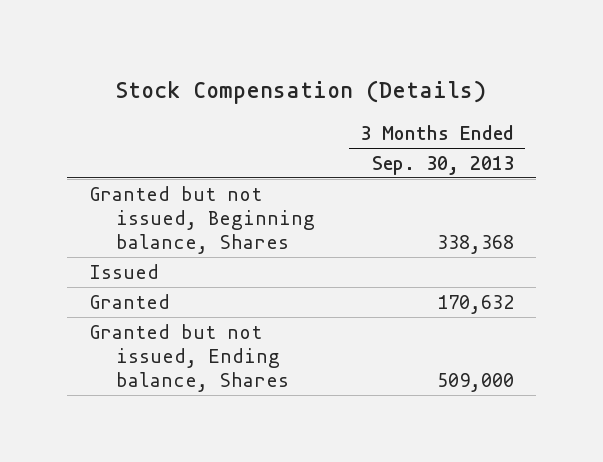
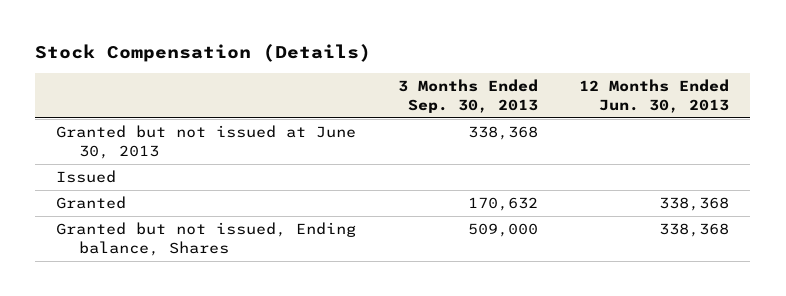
none -> [579,79,730,113] 12 Months Ended Jun. 30, 2013
[89,185,316,254] Granted but not issued, Beginning balance, Shares -> [56,125,357,160] Granted but not issued at June 30, 2013

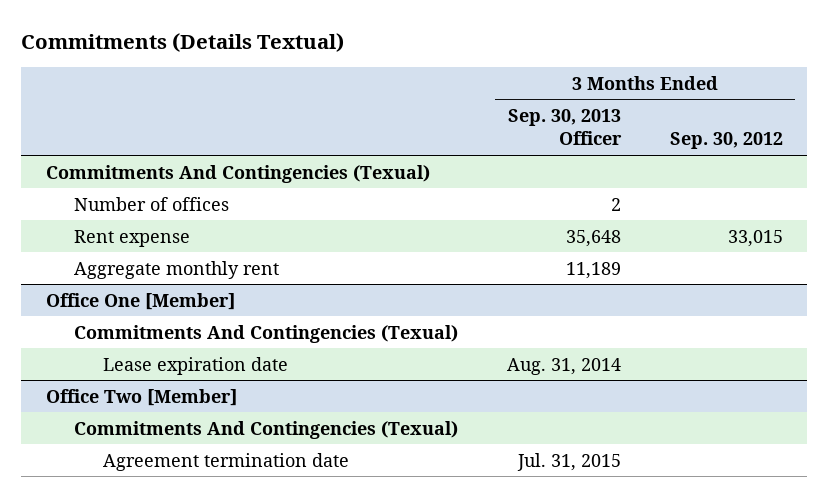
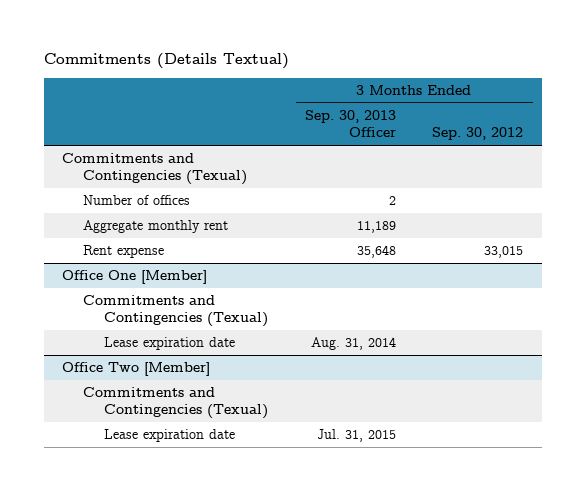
[45,164,430,183] Commitments And Contingencies (Texual) -> [62,153,248,186] Commitments and Contingencies (Texual)
[74,229,191,247] Rent expense -> [83,245,165,259] Rent expense
[74,324,459,343] Commitments And Contingencies (Texual) -> [83,295,269,328] Commitments and Contingencies (Texual)
[74,420,459,439] Commitments And Contingencies (Texual) -> [83,387,269,420] Commitments and Contingencies (Texual)
[103,452,350,471] Agreement termination date -> [104,429,236,443] Lease expiration date

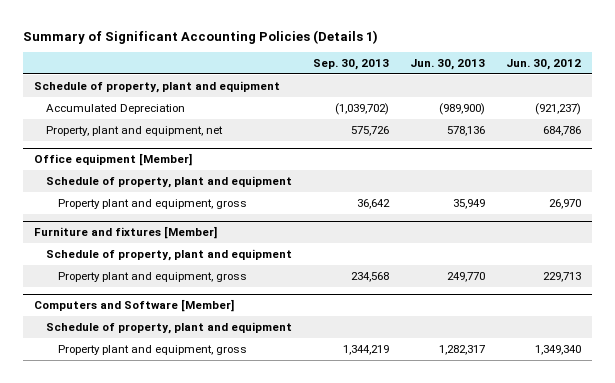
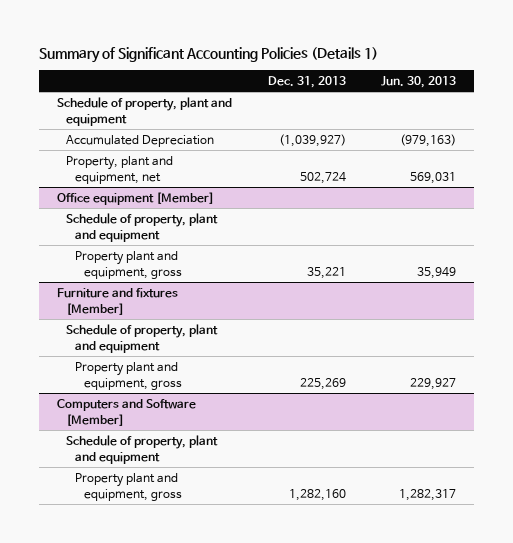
[312,59,389,71] Sep. 30, 2013 -> none
[506,59,582,71] Jun. 30, 2012 -> none
none -> [267,76,346,89] Dec. 31, 2013
[439,102,486,115] (989,900) -> [400,134,457,148] (979,163)
[447,125,486,136] 578,136 -> [410,171,457,184] 569,031
[447,271,486,282] 249,770 -> [410,377,457,390] 229,927

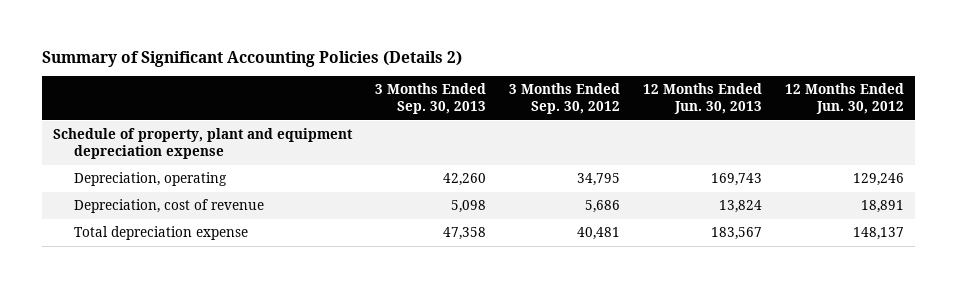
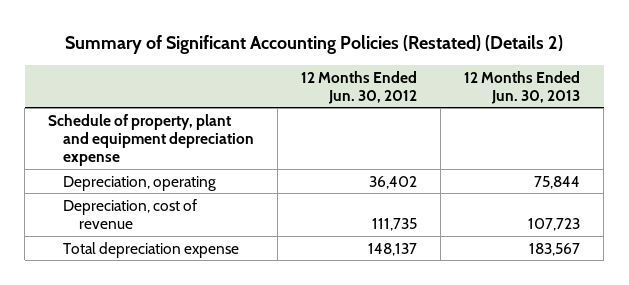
[41,50,462,67] Summary of Significant Accounting Policies (Details 2) -> [65,35,564,55] Summary of Significant Accounting Policies (Restated) (Details 2)
[375,83,487,115] 3 Months Ended Sep. 30, 2013 -> none
[509,83,621,115] 3 Months Ended Sep. 30, 2012 -> none
[710,173,762,187] 169,743 -> [534,175,581,189] 75,844
[852,173,904,187] 129,246 -> [369,175,418,189] 36,402
[718,200,762,214] 13,824 -> [528,217,581,231] 107,723
[860,200,904,214] 18,891 -> [372,217,418,231] 111,735

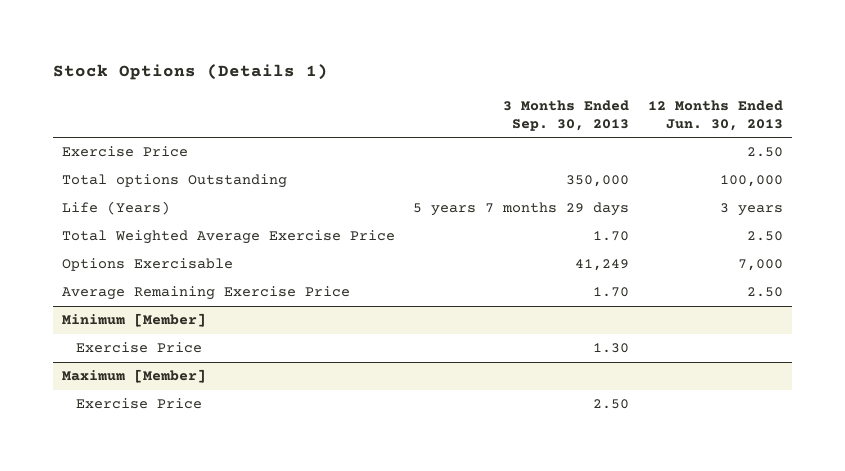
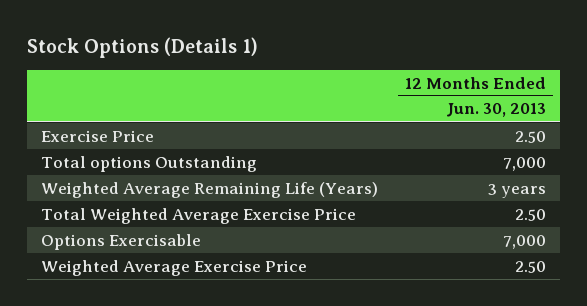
[503,99,630,131] 3 Months Ended Sep. 30, 2013 -> none
[720,175,784,188] 100,000 -> [503,156,547,171] 7,000
[61,201,170,216] Life (Years) -> [40,181,378,198] Weighted Average Remaining Life (Years)
[61,313,206,328] Minimum [Member] -> none
[76,342,203,354] Exercise Price -> none
[61,369,206,384] Maximum [Member] -> none
[76,398,203,410] Exercise Price -> none
[61,286,350,301] Average Remaining Exercise Price -> [40,259,307,276] Weighted Average Exercise Price

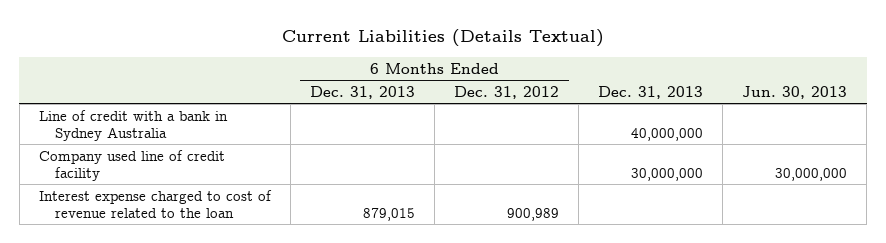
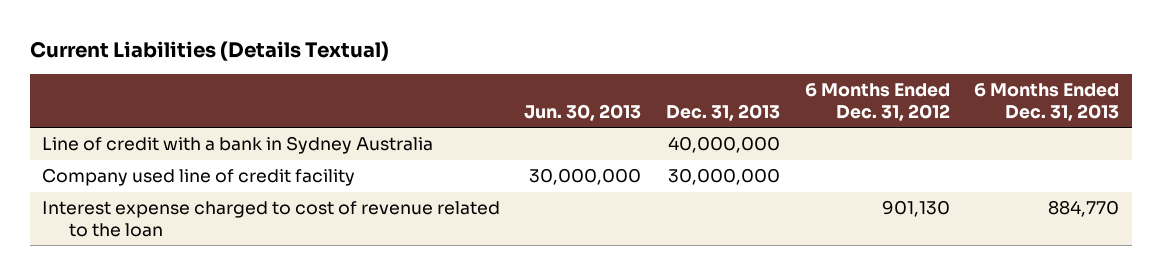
[362,208,415,222] 879,015 -> [1048,200,1120,218] 884,770
[507,208,560,222] 900,989 -> [881,200,950,218] 901,130

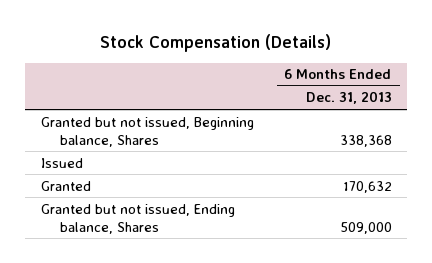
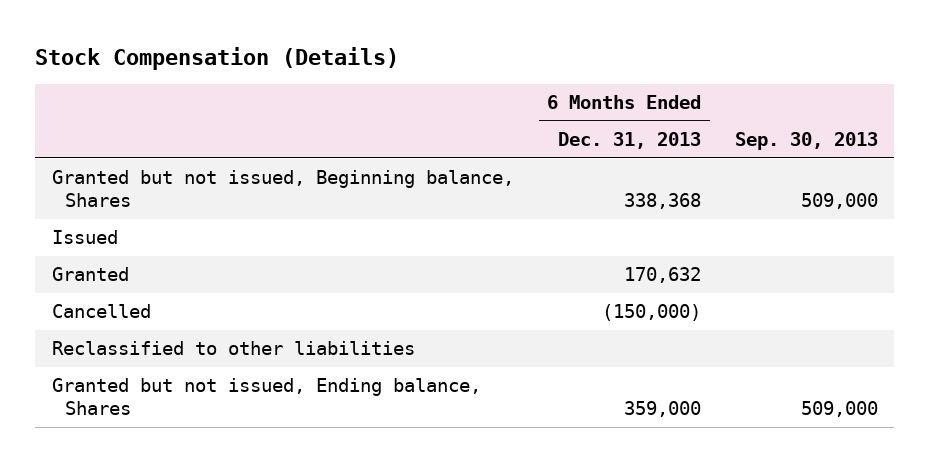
none -> [734,131,878,150] Sep. 30, 2013
none -> [51,304,151,319] Cancelled
none -> [51,341,415,356] Reclassified to other liabilities
[339,221,392,234] 509,000 -> [624,401,702,418] 359,000

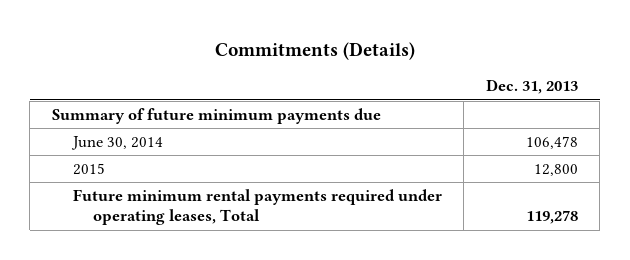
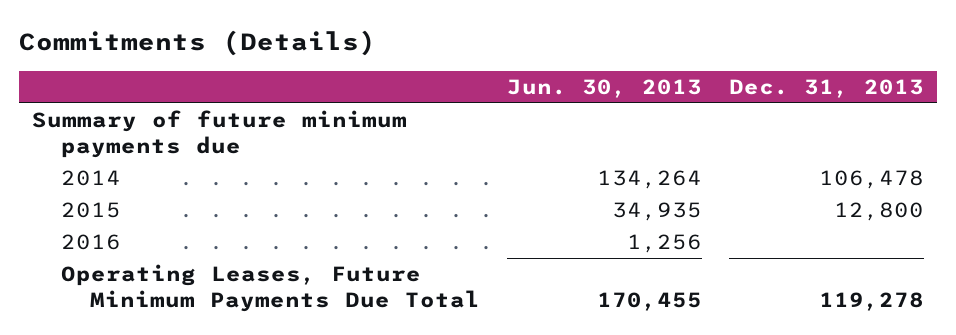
none -> [507,79,703,99] Jun. 30, 2013
[70,135,163,150] June 30, 2014 -> [61,170,122,187] 2014
none -> [61,234,122,251] 2016
[72,188,442,226] Future minimum rental payments required under operating leases, Total -> [61,264,481,313] Operating Leases, Future Minimum Payments Due Total

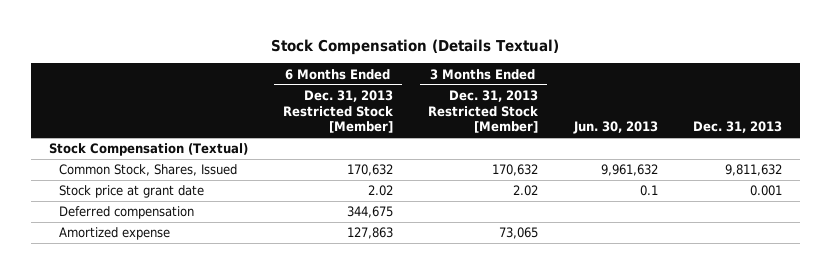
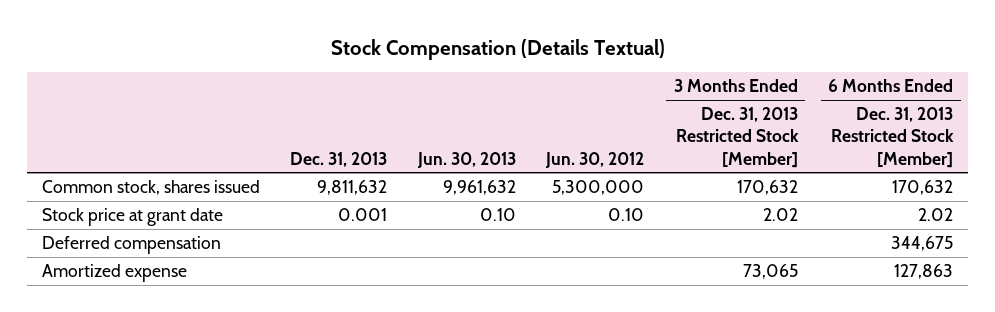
none -> [544,151,644,168] Jun. 30, 2012
[48,143,248,157] Stock Compensation (Textual) -> none
[58,164,237,177] Common Stock, Shares, Issued -> [42,180,261,196] Common stock, shares issued
[639,185,658,197] 0.1 -> [479,208,516,222] 0.10

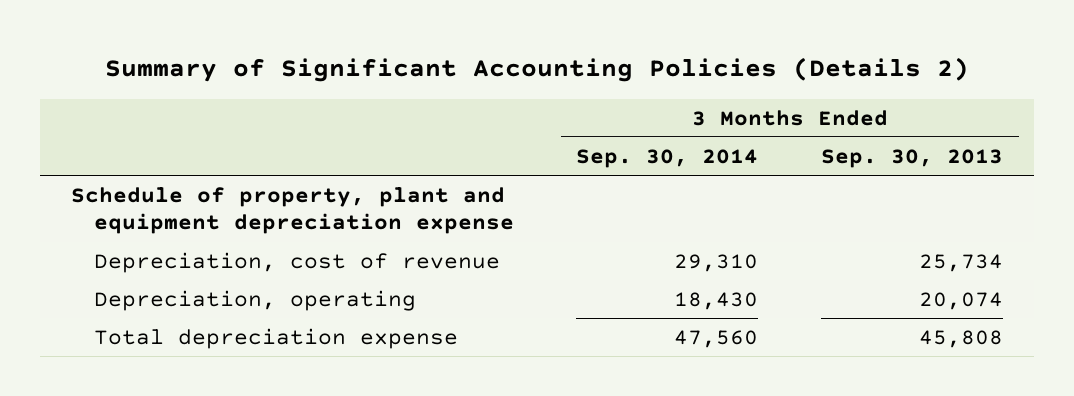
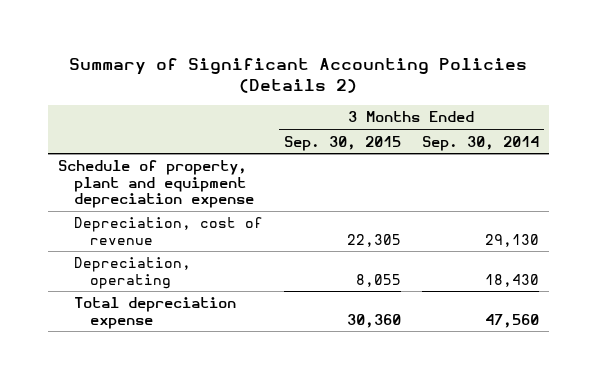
[821,148,1004,168] Sep. 30, 2013 -> none
none -> [283,135,401,151] Sep. 30, 2015
[674,253,759,272] 29,310 -> [484,233,539,247] 29,130

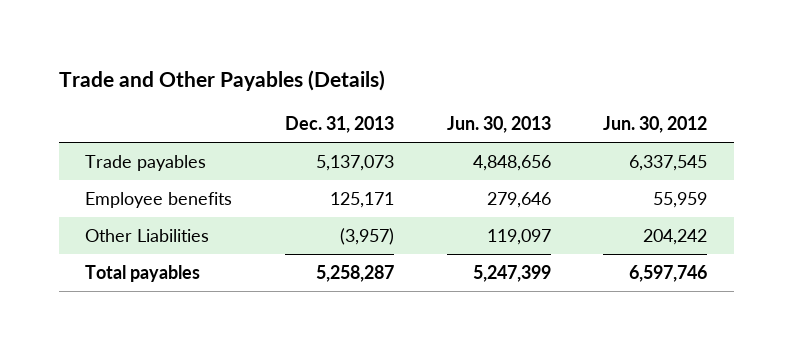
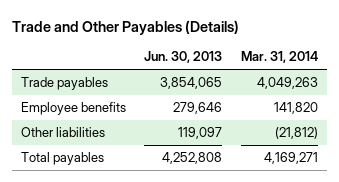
[284,115,394,133] Dec. 31, 2013 -> none
[603,115,708,133] Jun. 30, 2012 -> none
none -> [240,51,318,64] Mar. 31, 2014
[472,155,551,172] 4,848,656 -> [160,76,223,89] 3,854,065
[85,229,210,243] Other Liabilities -> [20,126,105,137] Other liabilities
[472,265,551,283] 5,247,399 -> [162,151,223,164] 4,252,808

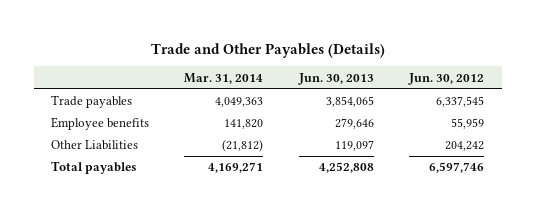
none -> [407,72,484,85] Jun. 30, 2012
[256,76,318,89] 4,049,263 -> [215,97,264,108] 4,049,363
[20,126,105,137] Other liabilities -> [51,140,139,151] Other Liabilities

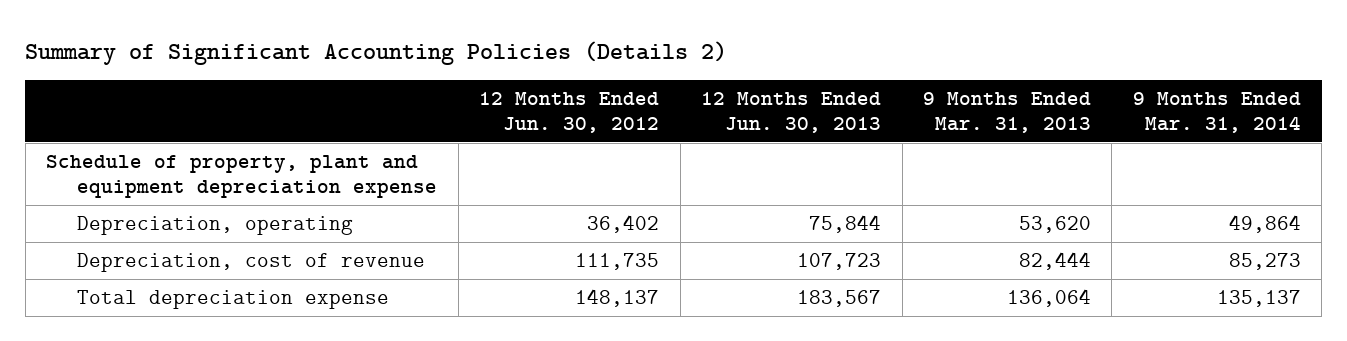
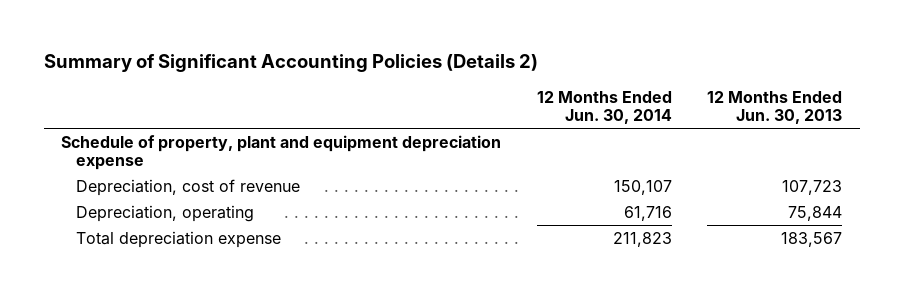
[479,92,660,134] 12 Months Ended Jun. 30, 2012 -> none
[922,92,1091,134] 9 Months Ended Mar. 31, 2013 -> none
[1132,92,1301,134] 9 Months Ended Mar. 31, 2014 -> none
none -> [536,90,672,125] 12 Months Ended Jun. 30, 2014
[77,216,354,236] Depreciation, operating -> [76,204,255,222] Depreciation, operating

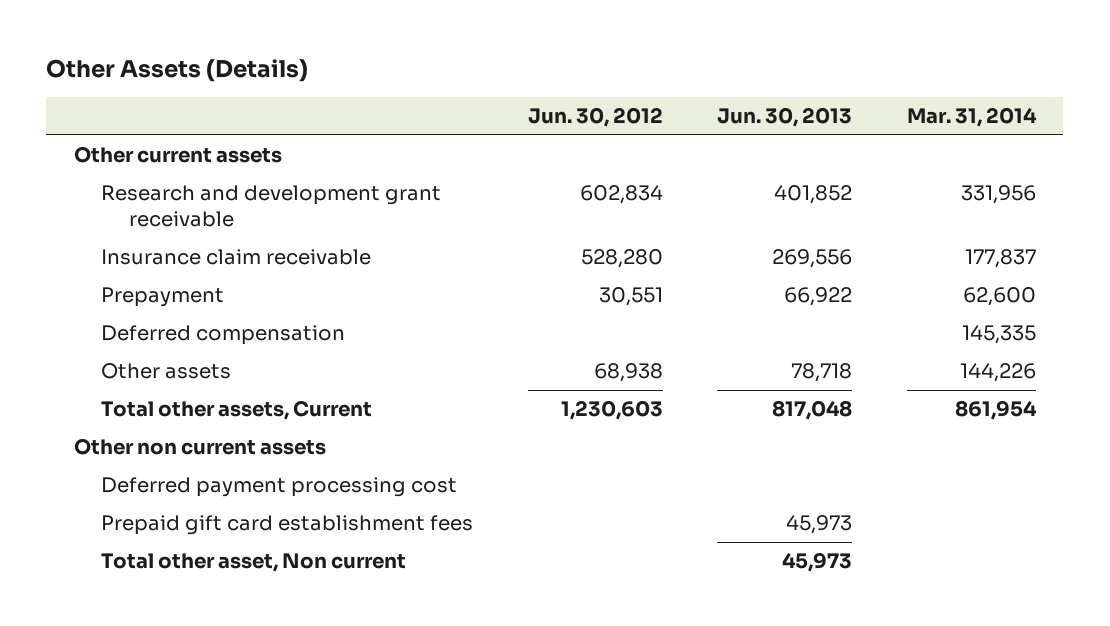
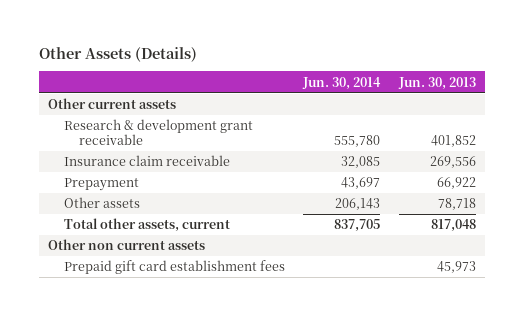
[527,107,663,128] Jun. 30, 2012 -> none
[907,107,1038,128] Mar. 31, 2014 -> none
none -> [302,76,382,90] Jun. 30, 2014
[101,185,442,227] Research and development grant receivable -> [63,119,253,146] Research & development grant receivable
[101,325,346,346] Deferred compensation -> none
[101,400,373,421] Total other assets, Current -> [63,218,230,233] Total other assets, current
[101,477,458,498] Deferred payment processing cost -> none
[101,553,407,573] Total other asset, Non current -> none

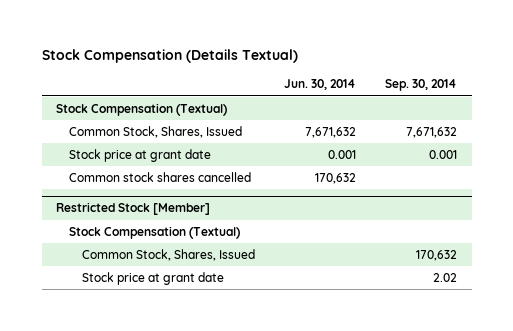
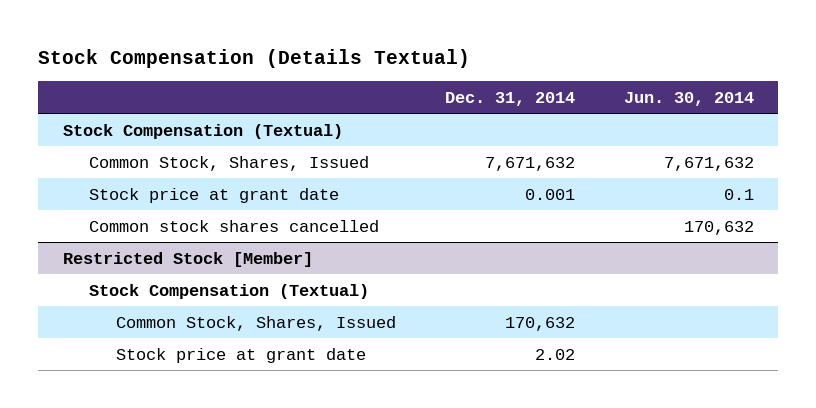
[385,79,458,92] Sep. 30, 2014 -> none
none -> [444,91,575,106] Dec. 31, 2014
[328,149,357,159] 0.001 -> [723,188,754,200] 0.1

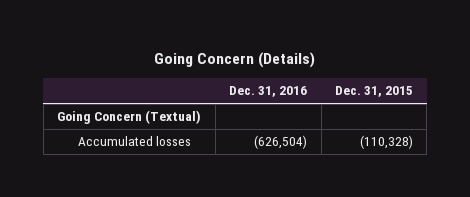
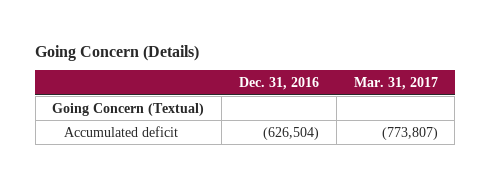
[335,86,414,98] Dec. 31, 2015 -> none
none -> [353,77,438,91] Mar. 31, 2017
[78,136,192,147] Accumulated losses -> [64,125,179,137] Accumulated deficit

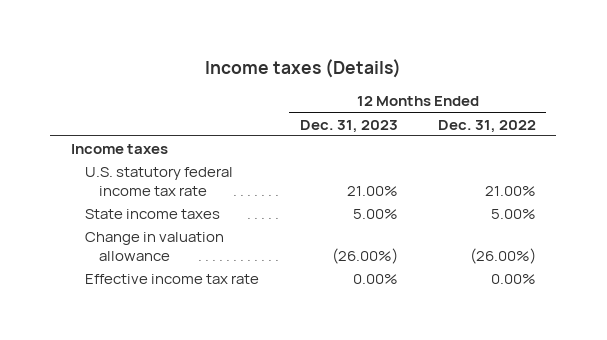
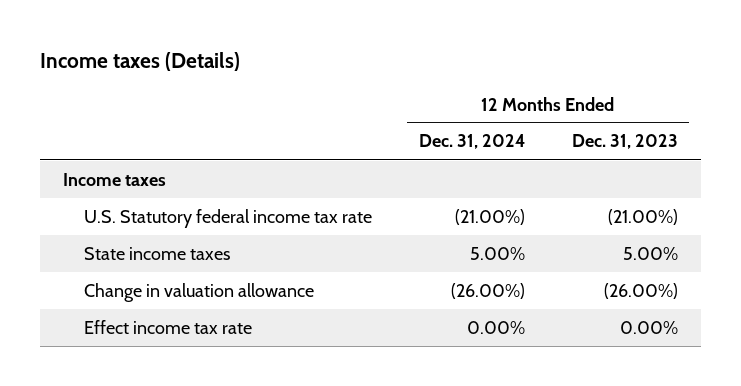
[438,119,537,133] Dec. 31, 2022 -> none
none -> [418,134,525,150] Dec. 31, 2024
[84,167,233,197] U.S. statutory federal income tax rate -> [84,208,373,228] U.S. Statutory federal income tax rate
[346,186,398,197] 21.00% -> [607,208,678,225] (21.00%)
[84,274,259,285] Effective income tax rate -> [84,319,253,334] Effect income tax rate

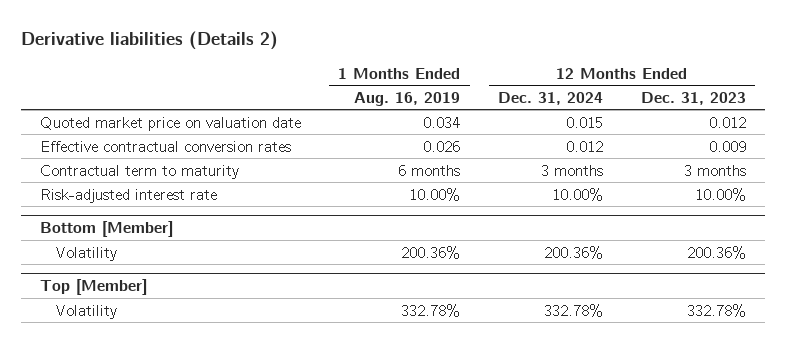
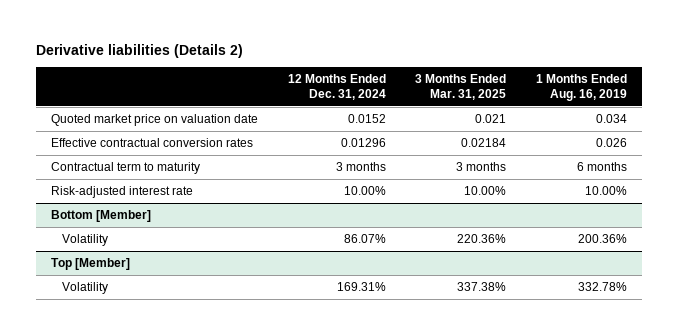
[640,91,746,105] Dec. 31, 2023 -> none
none -> [415,73,507,100] 3 Months Ended Mar. 31, 2025
[565,116,603,128] 0.015 -> [347,114,386,124] 0.0152
[565,140,603,152] 0.012 -> [340,138,386,148] 0.01296
[543,245,603,259] 200.36% -> [343,234,386,244] 86.07%
[543,303,603,317] 332.78% -> [336,282,386,292] 169.31%

